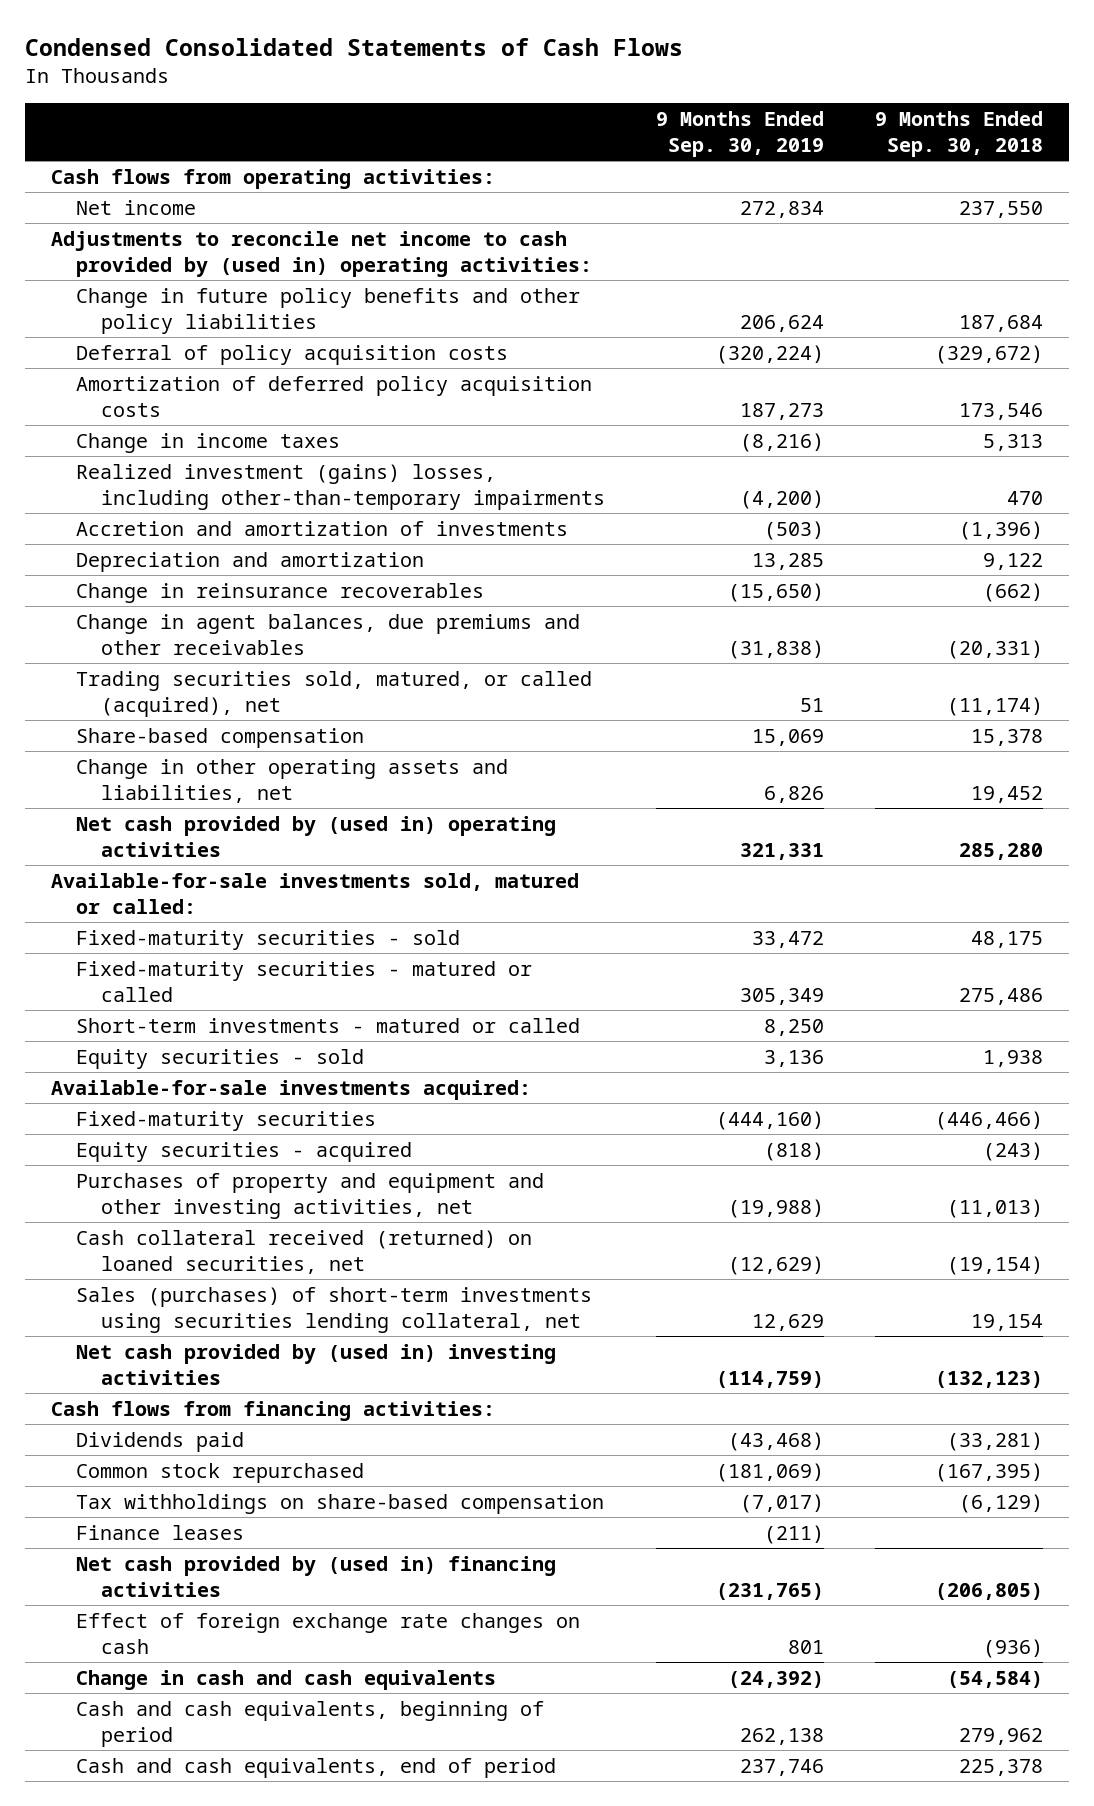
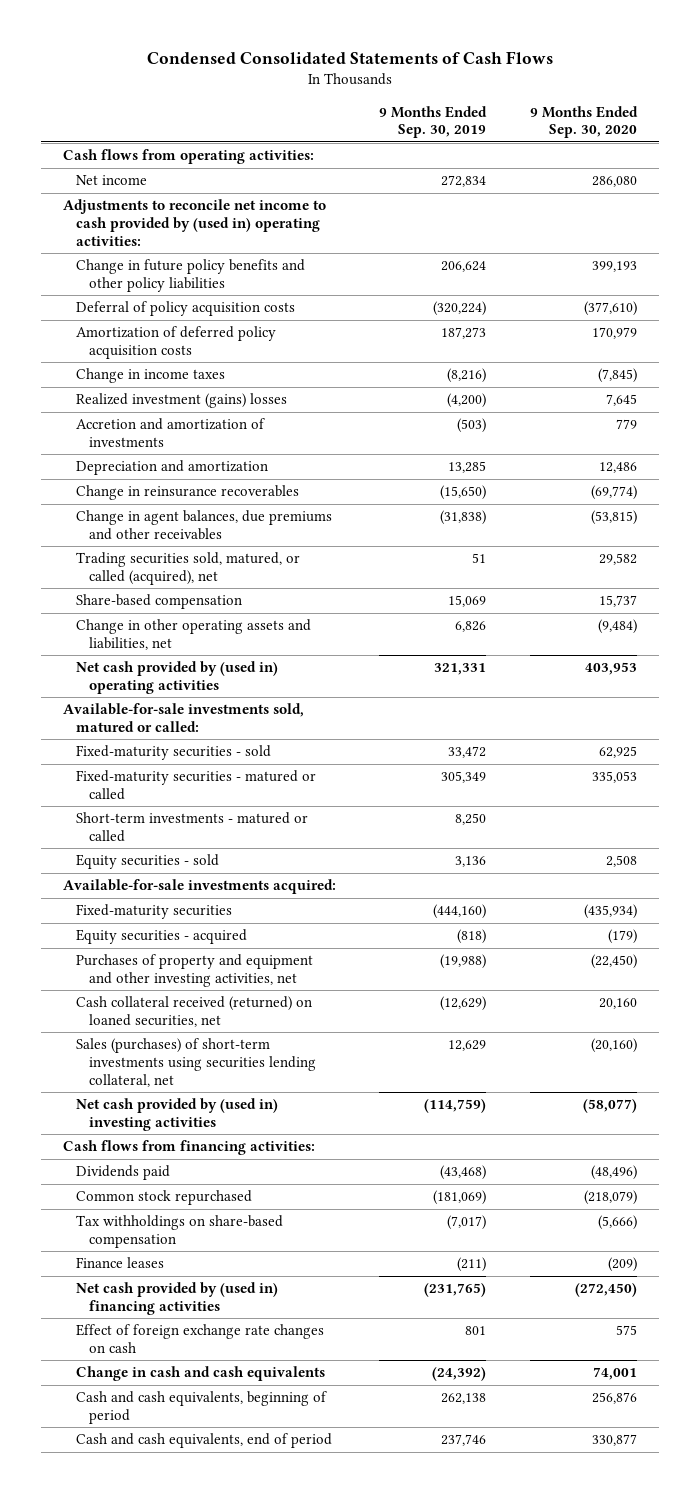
[875,111,1044,157] 9 Months Ended Sep. 30, 2018 -> none
none -> [529,105,638,139] 9 Months Ended Sep. 30, 2020
[75,463,605,510] Realized investment (gains) losses, including other-than-temporary impairments -> [75,393,287,409] Realized investment (gains) losses

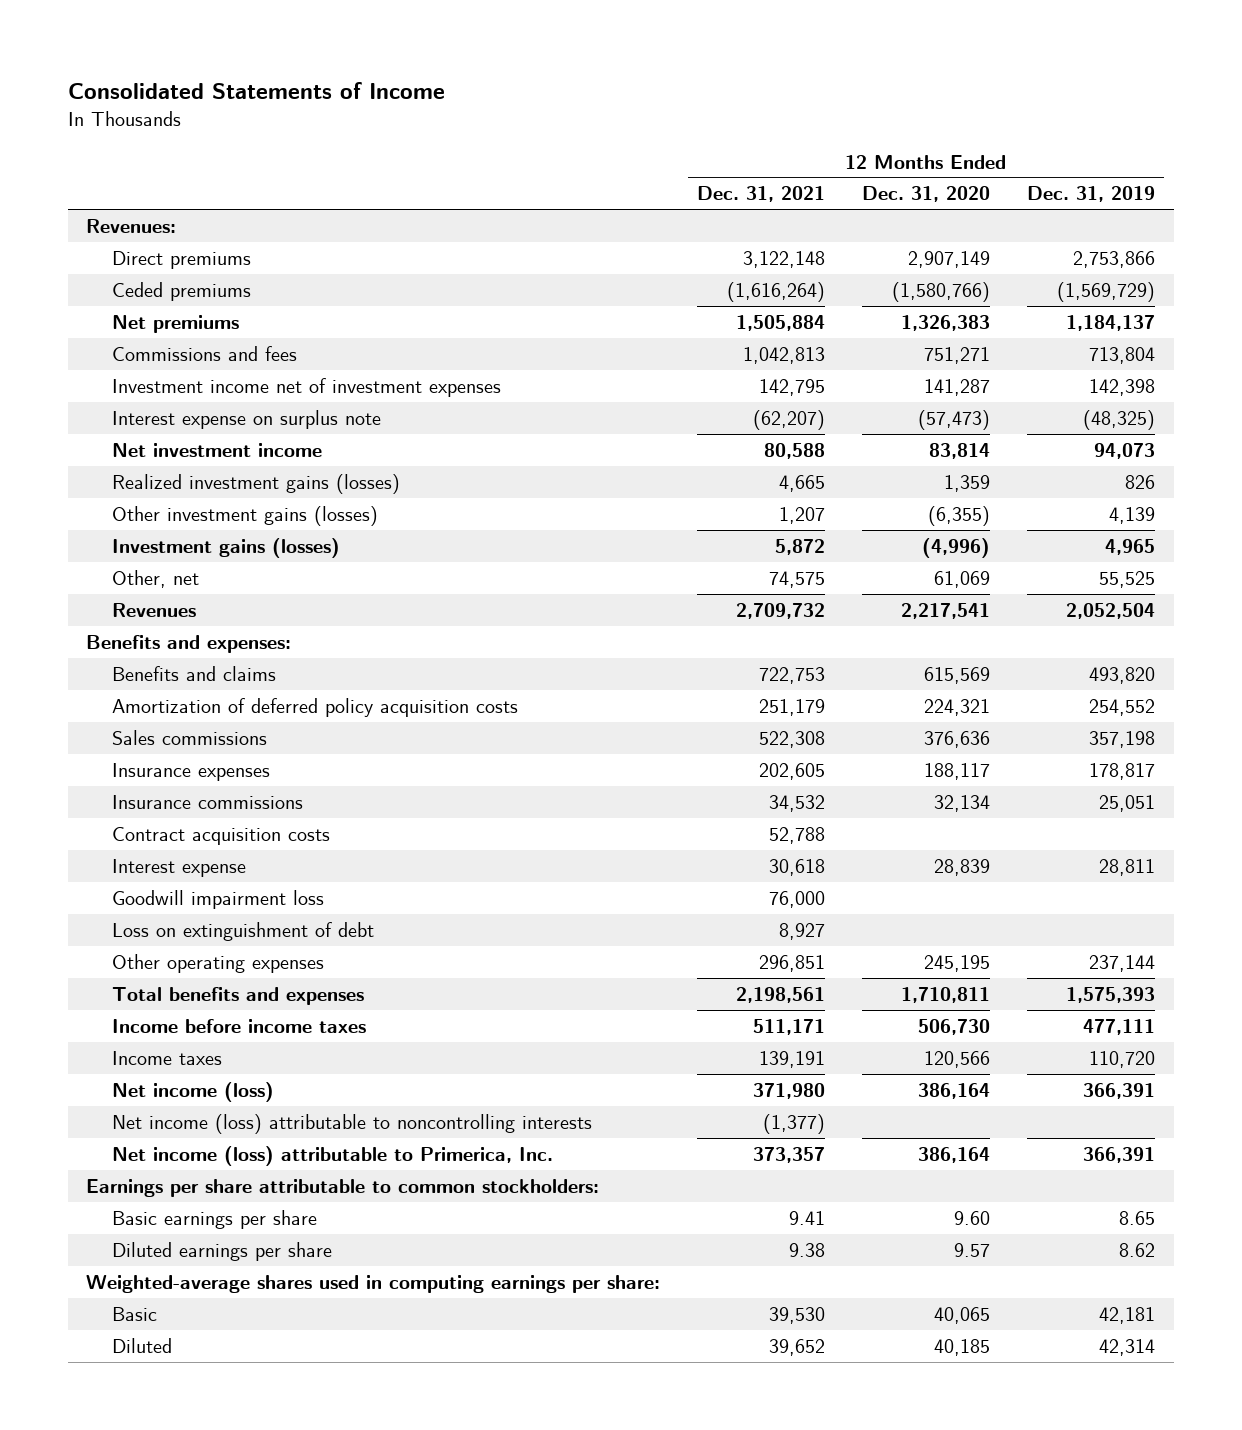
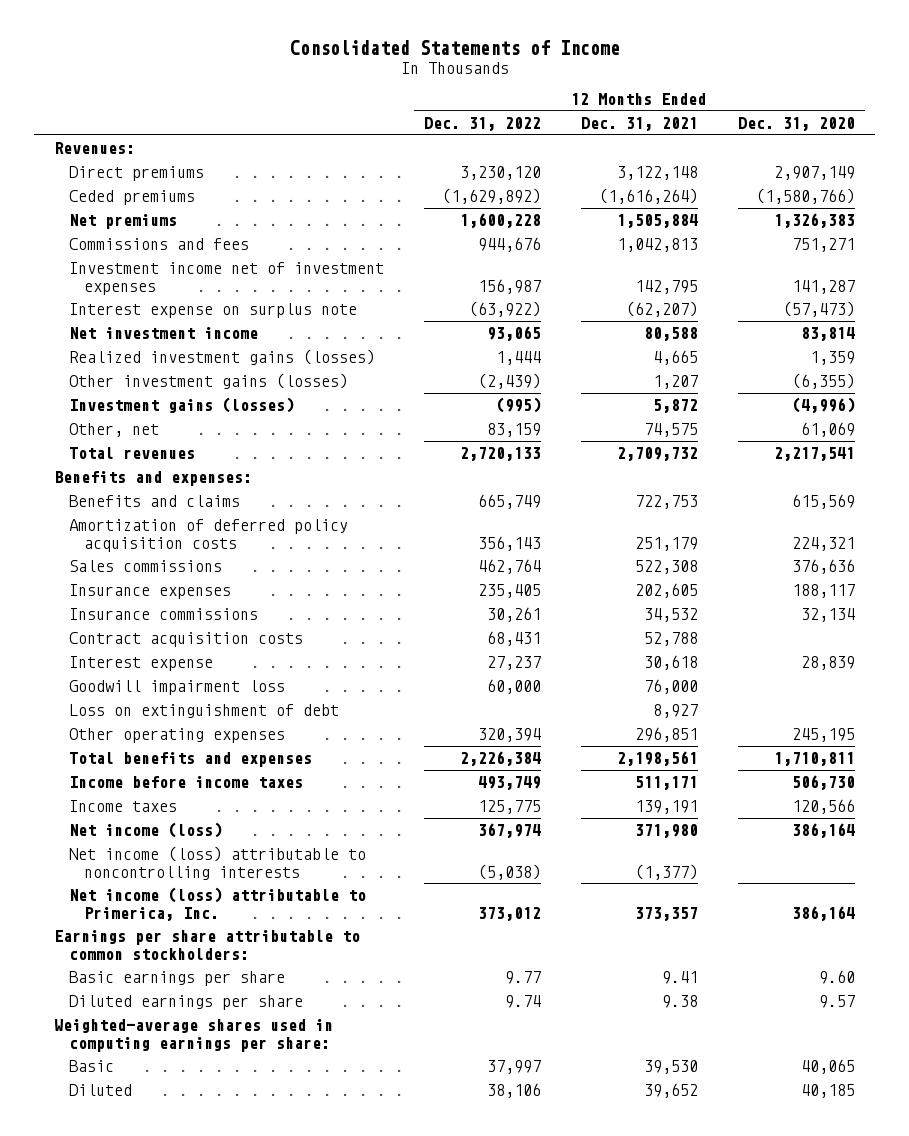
[1027,186,1156,203] Dec. 31, 2019 -> none
none -> [423,117,541,132] Dec. 31, 2022
[111,602,196,617] Revenues -> [68,447,195,460] Total revenues

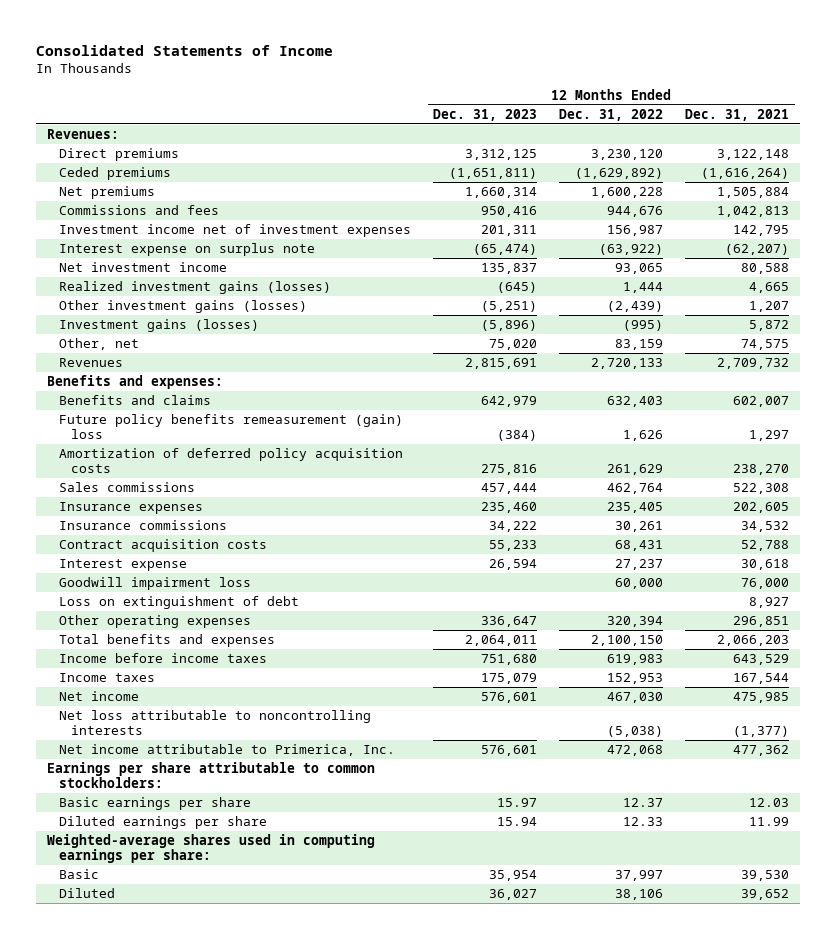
[737,117,855,132] Dec. 31, 2020 -> none
none -> [433,108,538,121] Dec. 31, 2023
[68,447,195,460] Total revenues -> [59,358,124,368] Revenues
[477,494,541,510] 665,749 -> [607,396,664,408] 632,403
[634,495,698,510] 722,753 -> [733,396,790,408] 602,007
none -> [59,414,404,440] Future policy benefits remeasurement (gain) loss
[477,535,541,551] 356,143 -> [607,464,664,476] 261,629
[634,536,698,551] 251,179 -> [733,464,790,476] 238,270
[459,751,541,767] 2,226,384 -> [591,635,664,647] 2,100,150
[616,751,698,767] 2,198,561 -> [717,635,790,647] 2,066,203
[477,776,541,791] 493,749 -> [607,654,664,666] 619,983
[634,776,698,791] 511,171 -> [733,654,790,666] 643,529
[477,800,541,815] 125,775 -> [607,673,664,685] 152,953
[634,800,698,815] 139,191 -> [733,673,790,685] 167,544
[68,822,222,839] Net income (loss) -> [59,691,140,702] Net income
[477,823,541,839] 367,974 -> [607,692,664,704] 467,030
[634,824,698,839] 371,980 -> [733,692,790,704] 475,985
[68,846,366,880] Net income (loss) attributable to noncontrolling interests -> [59,710,372,736] Net loss attributable to noncontrolling interests
[68,887,366,921] Net income (loss) attributable to Primerica, Inc. -> [59,744,396,757] Net income attributable to Primerica, Inc.
[477,906,541,921] 373,012 -> [607,745,664,757] 472,068
[634,906,698,921] 373,357 -> [733,745,790,757] 477,362
[504,971,541,985] 9.77 -> [623,798,664,808] 12.37
[661,971,698,985] 9.41 -> [749,798,790,808] 12.03
[504,995,541,1009] 9.74 -> [623,817,664,827] 12.33
[661,995,698,1009] 9.38 -> [749,817,790,827] 11.99

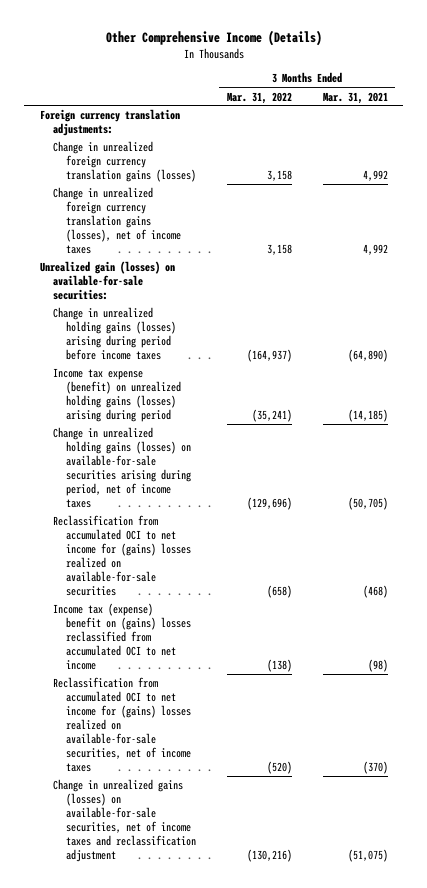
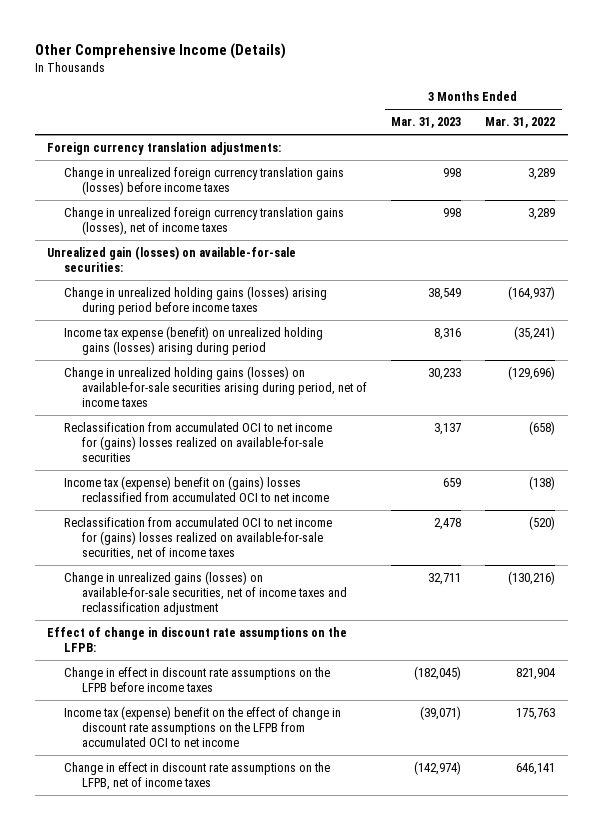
[322,91,388,104] Mar. 31, 2021 -> none
none -> [391,117,462,129] Mar. 31, 2023
[53,141,197,183] Change in unrealized foreign currency translation gains (losses) -> [64,166,345,195] Change in unrealized foreign currency translation gains (losses) before income taxes
[267,170,293,182] 3,158 -> [528,167,556,180] 3,289
[267,244,293,256] 3,158 -> [528,207,556,220] 3,289
none -> [47,626,348,652] Effect of change in discount rate assumptions on the LFPB:
none -> [64,666,331,692] Change in effect in discount rate assumptions on the LFPB before income taxes
none -> [64,705,342,747] Income tax (expense) benefit on the effect of change in discount rate assumptions on the LFPB from accumulated OCI to net income
none -> [64,761,331,790] Change in effect in discount rate assumptions on the LFPB, net of income taxes

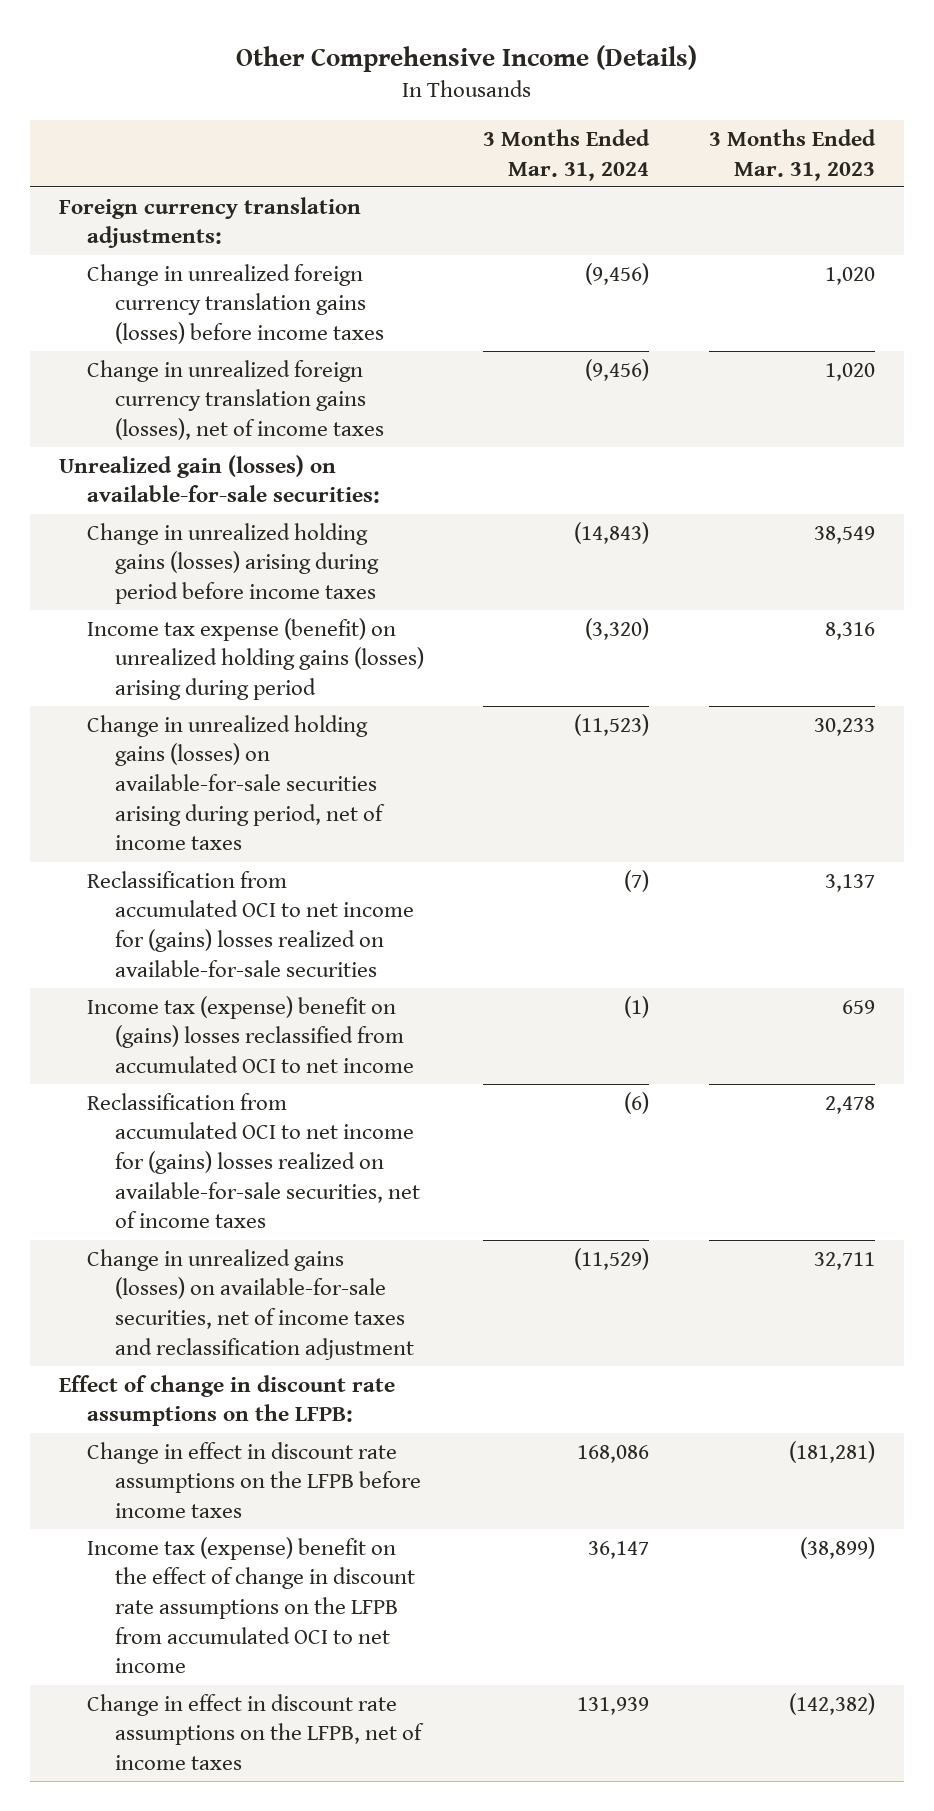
[485,117,556,129] Mar. 31, 2022 -> none
none -> [483,128,651,181] 3 Months Ended Mar. 31, 2024
[443,167,462,177] 998 -> [824,266,875,285] 1,020
[443,207,462,217] 998 -> [824,362,875,381] 1,020
[414,665,462,680] (182,045) -> [788,1440,875,1463] (181,281)
[420,705,462,720] (39,071) -> [799,1536,875,1559] (38,899)
[414,760,462,775] (142,974) -> [788,1692,875,1715] (142,382)

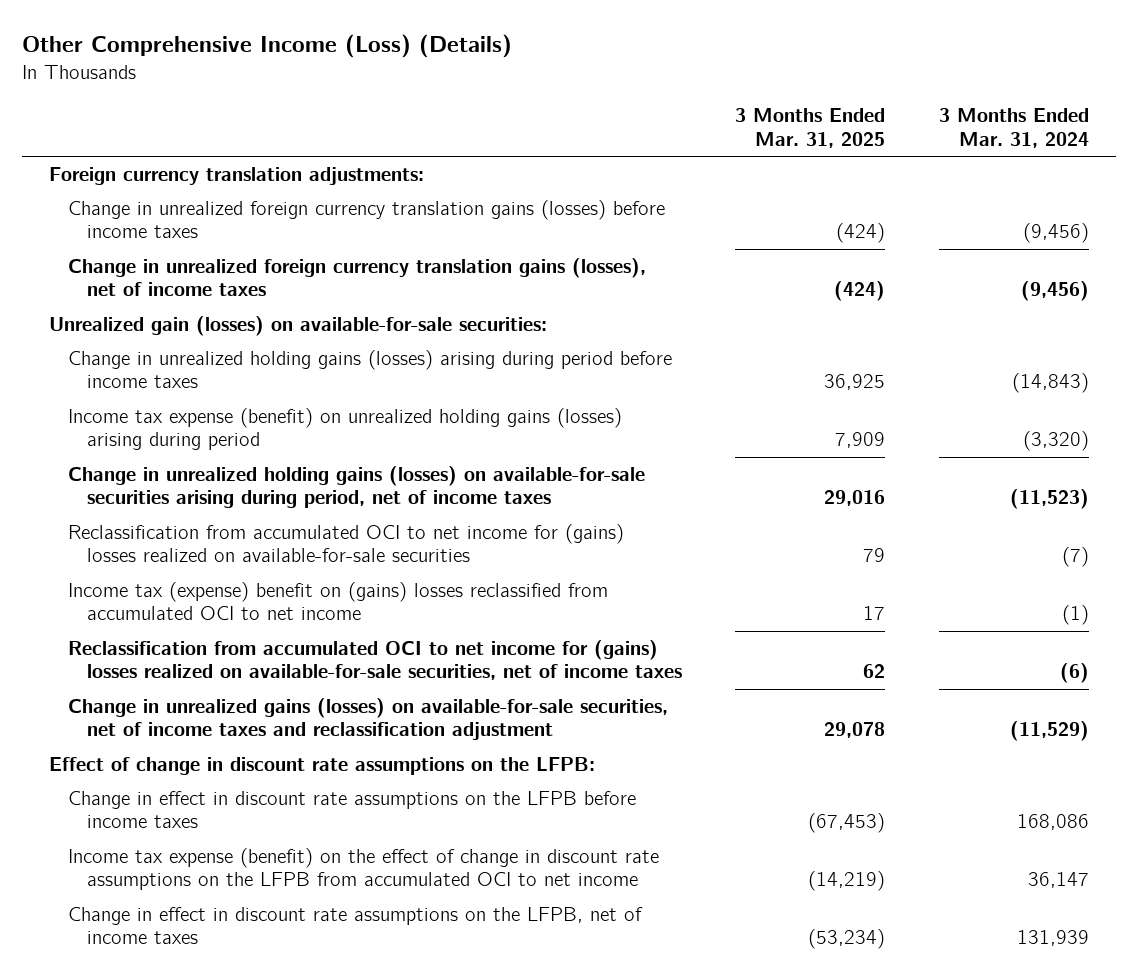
[235,44,697,72] Other Comprehensive Income (Details) -> [22,34,513,59] Other Comprehensive Income (Loss) (Details)
[708,128,876,181] 3 Months Ended Mar. 31, 2023 -> none
none -> [735,108,886,148] 3 Months Ended Mar. 31, 2025
[87,1536,416,1674] Income tax (expense) benefit on the effect of change in discount rate assumptions on the LFPB from accumulated OCI to net income -> [67,847,659,891] Income tax expense (benefit) on the effect of change in discount rate assumptions on the LFPB from accumulated OCI to net income

